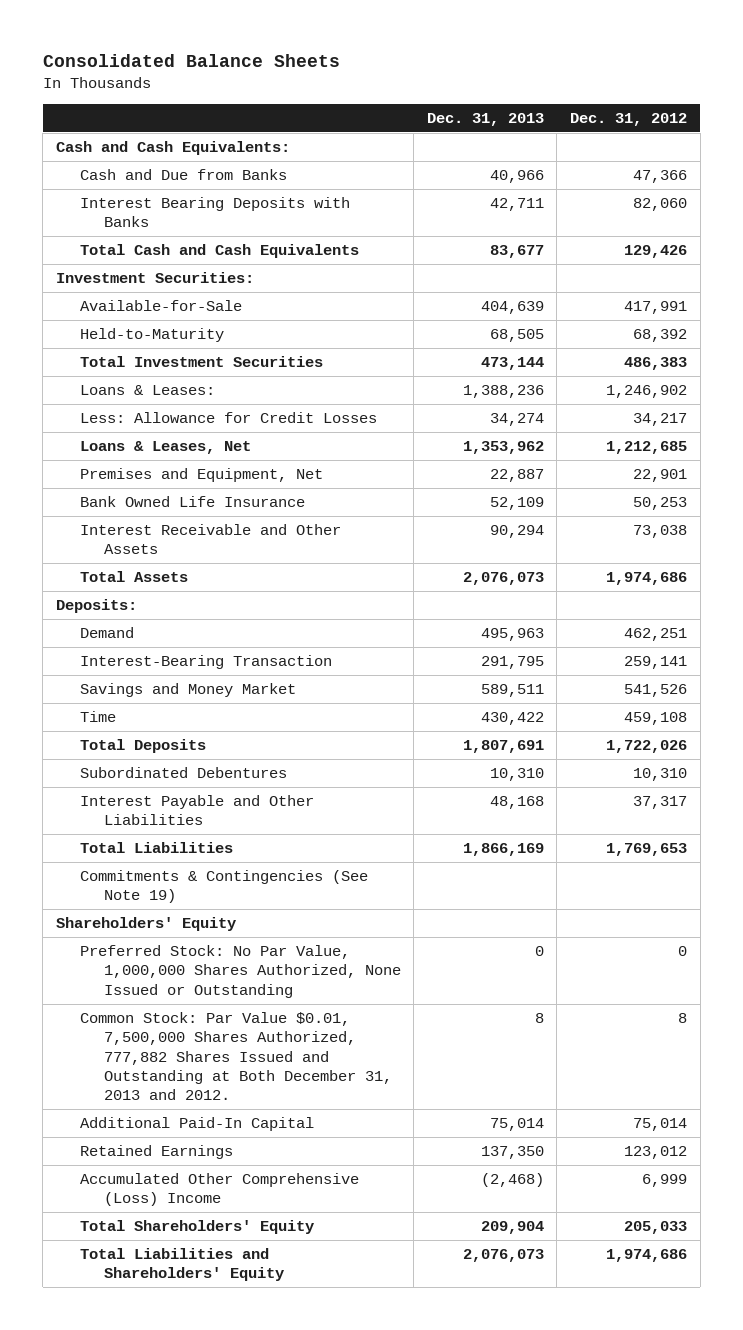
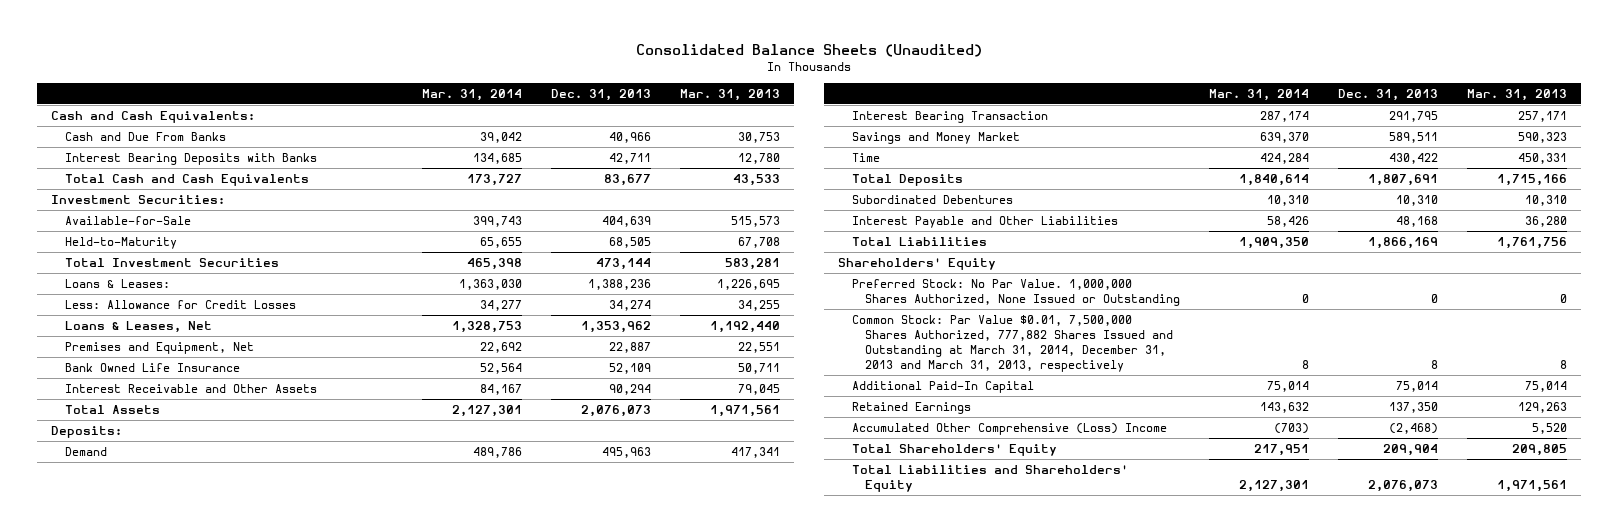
[42,54,340,68] Consolidated Balance Sheets -> [635,44,982,58] Consolidated Balance Sheets (Unaudited)
[570,112,688,126] Dec. 31, 2012 -> none
none -> [422,88,523,101] Mar. 31, 2014
none -> [679,88,780,101] Mar. 31, 2013
[79,169,287,181] Cash and Due from Banks -> [64,132,226,142] Cash and Due From Banks
[79,655,332,670] Interest-Bearing Transaction -> [851,111,1048,124] Interest Bearing Transaction
[79,870,368,904] Commitments & Contingencies (See Note 19) -> none
[79,945,401,998] Preferred Stock: No Par Value, 1,000,000 Shares Authorized, None Issued or Outstanding -> [851,279,1181,306] Preferred Stock: No Par Value. 1,000,000 Shares Authorized, None Issued or Outstanding
[79,1012,392,1101] Common Stock: Par Value $0.01, 7,500,000 Shares Authorized, 777,882 Shares Issued and Outstanding at Both December 31, 2013 and 2012. -> [851,315,1174,372] Common Stock: Par Value $0.01, 7,500,000 Shares Authorized, 777,882 Shares Issued and Outstanding at March 31, 2014, December 31, 2013 and March 31, 2013, respectively

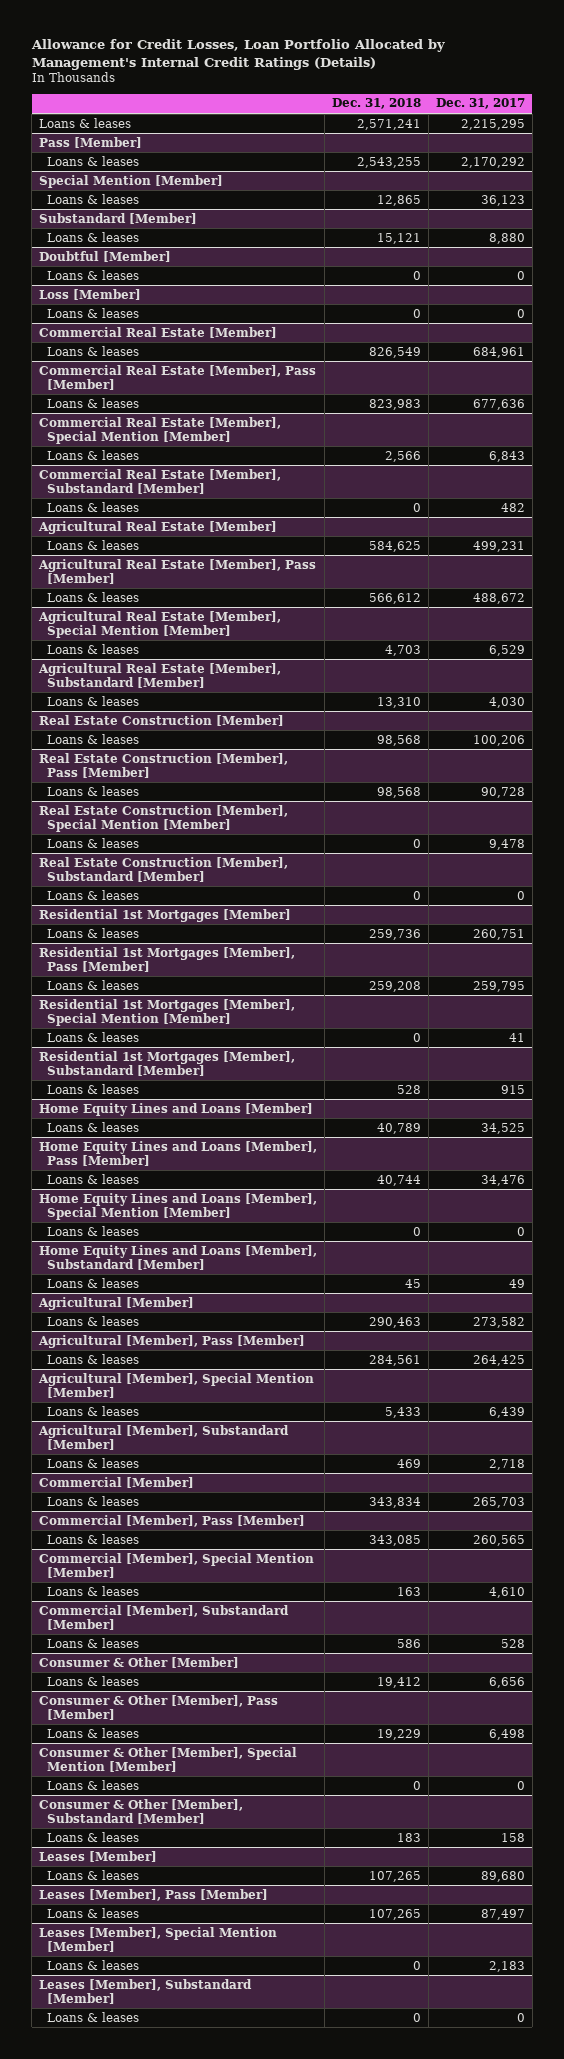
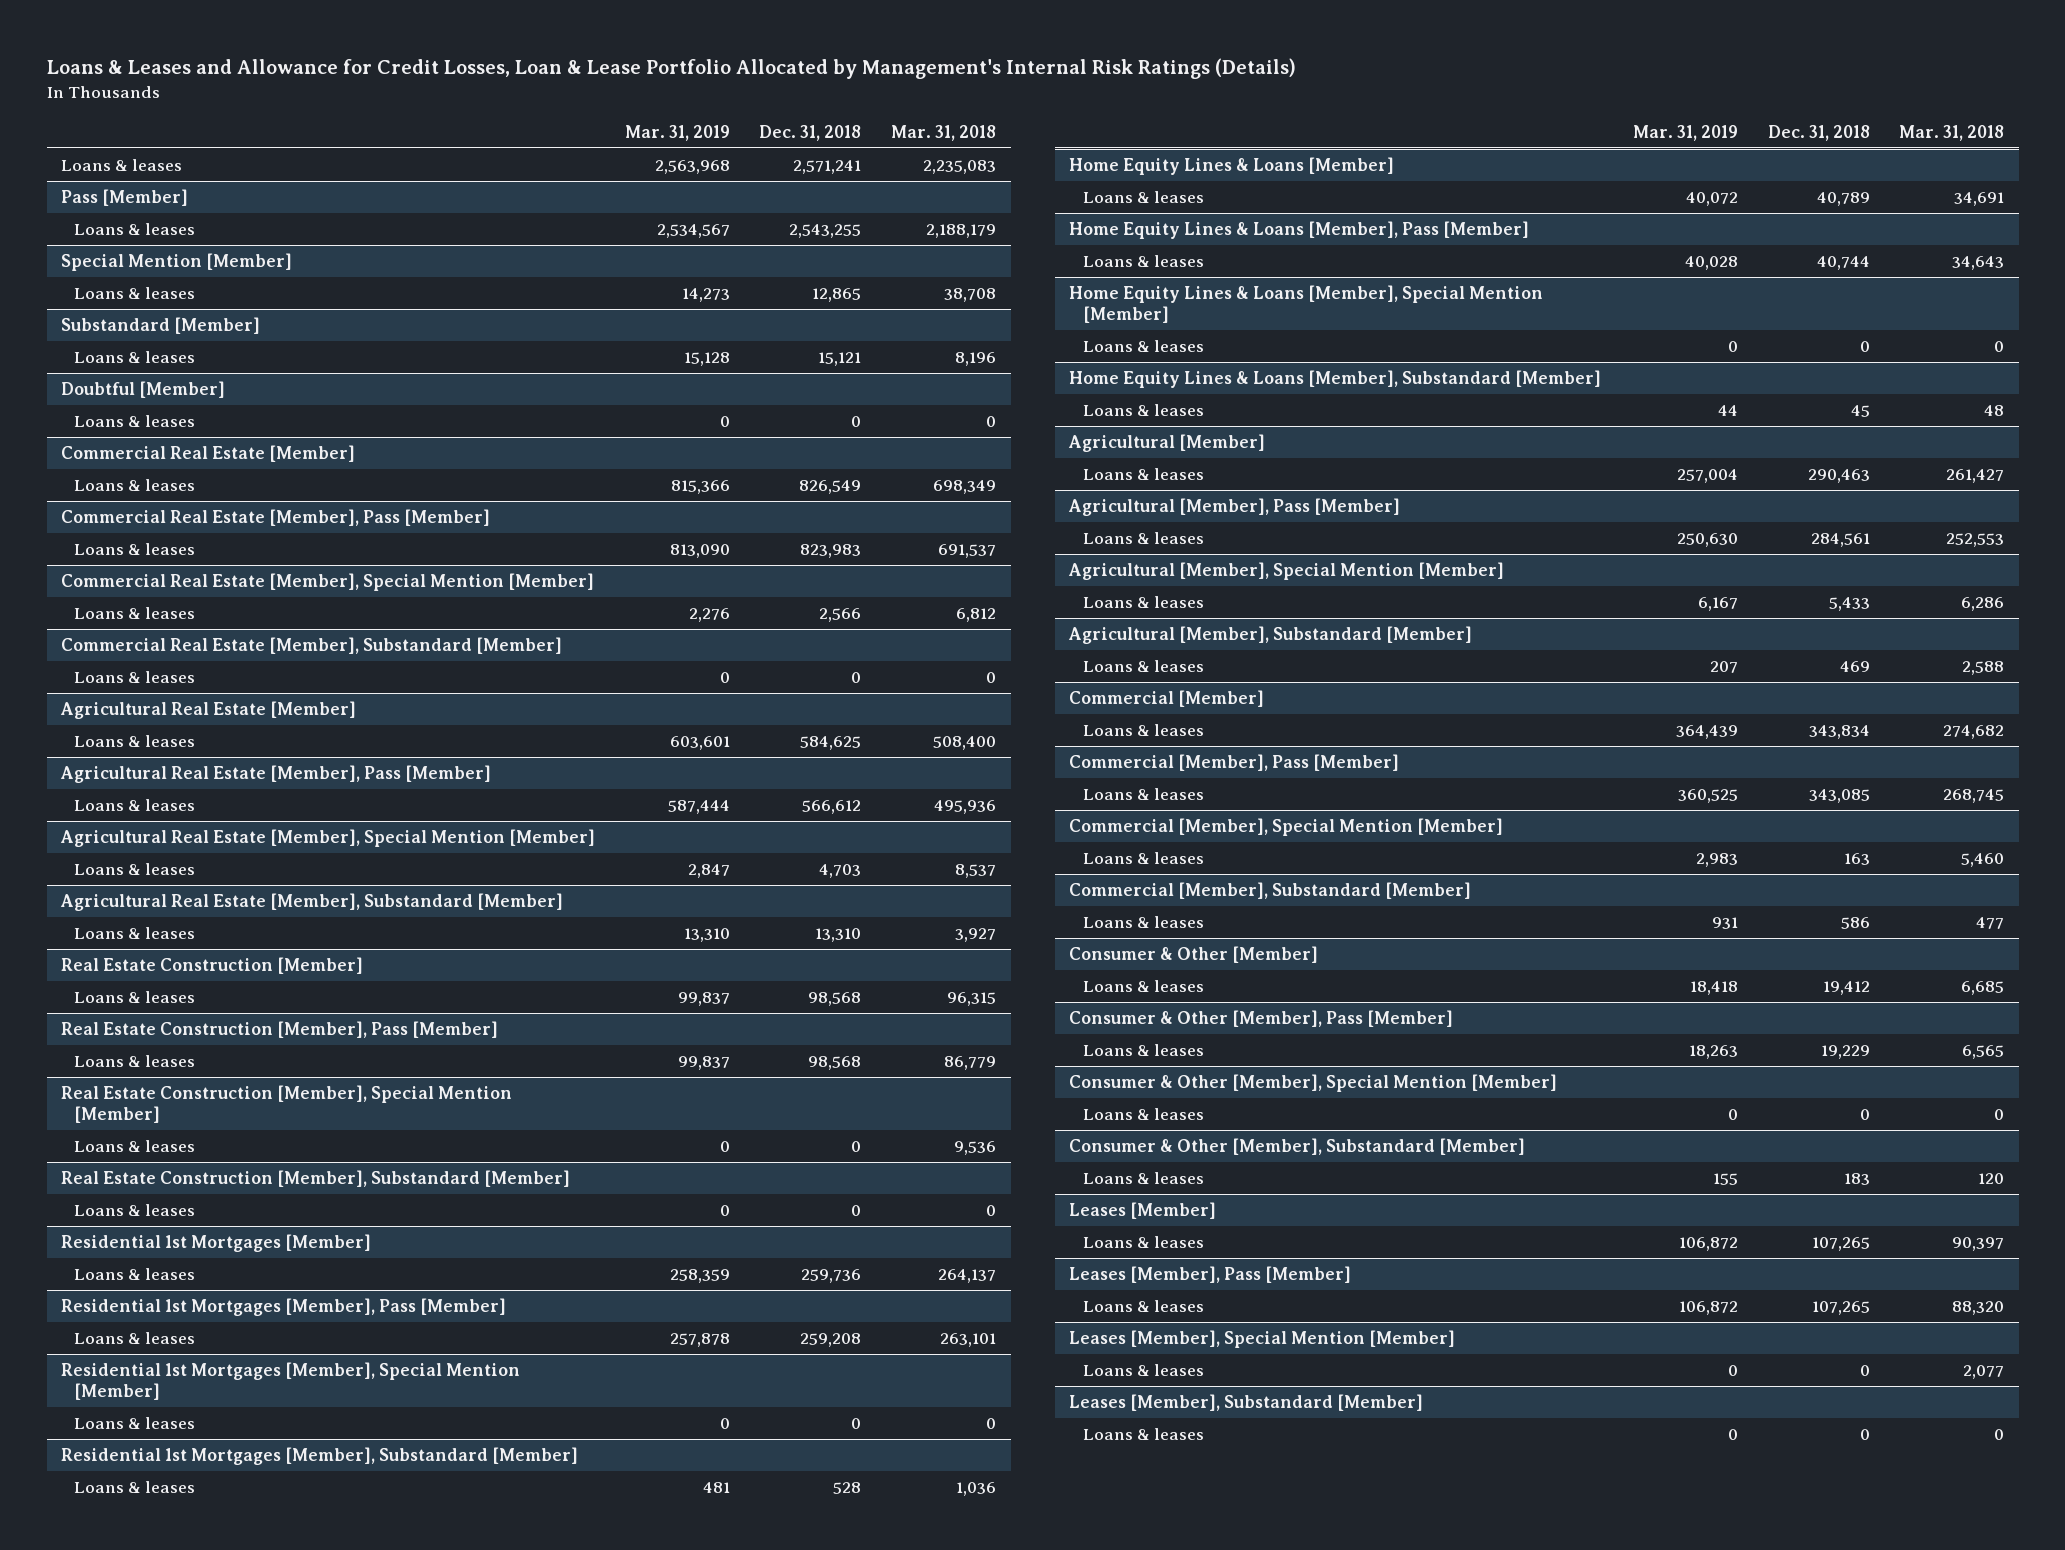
[30,39,445,70] Allowance for Credit Losses, Loan Portfolio Allocated by Management's Internal Credit Ratings (Details) -> [46,57,1296,79] Loans & Leases and Allowance for Credit Losses, Loan & Lease Portfolio Allocated by Management's Internal Risk Ratings (Details)
[435,98,525,110] Dec. 31, 2017 -> none
none -> [624,124,730,141] Mar. 31, 2019
none -> [890,124,996,141] Mar. 31, 2018
[39,288,142,300] Loss [Member] -> none
[47,307,140,318] Loans & leases -> none
[39,1102,314,1116] Home Equity Lines and Loans [Member] -> [1069,157,1395,176] Home Equity Lines & Loans [Member]
[39,1140,318,1166] Home Equity Lines and Loans [Member], Pass [Member] -> [1069,221,1530,240] Home Equity Lines & Loans [Member], Pass [Member]
[39,1192,318,1220] Home Equity Lines and Loans [Member], Special Mention [Member] -> [1069,285,1544,323] Home Equity Lines & Loans [Member], Special Mention [Member]
[39,1244,318,1270] Home Equity Lines and Loans [Member], Substandard [Member] -> [1069,370,1602,389] Home Equity Lines & Loans [Member], Substandard [Member]

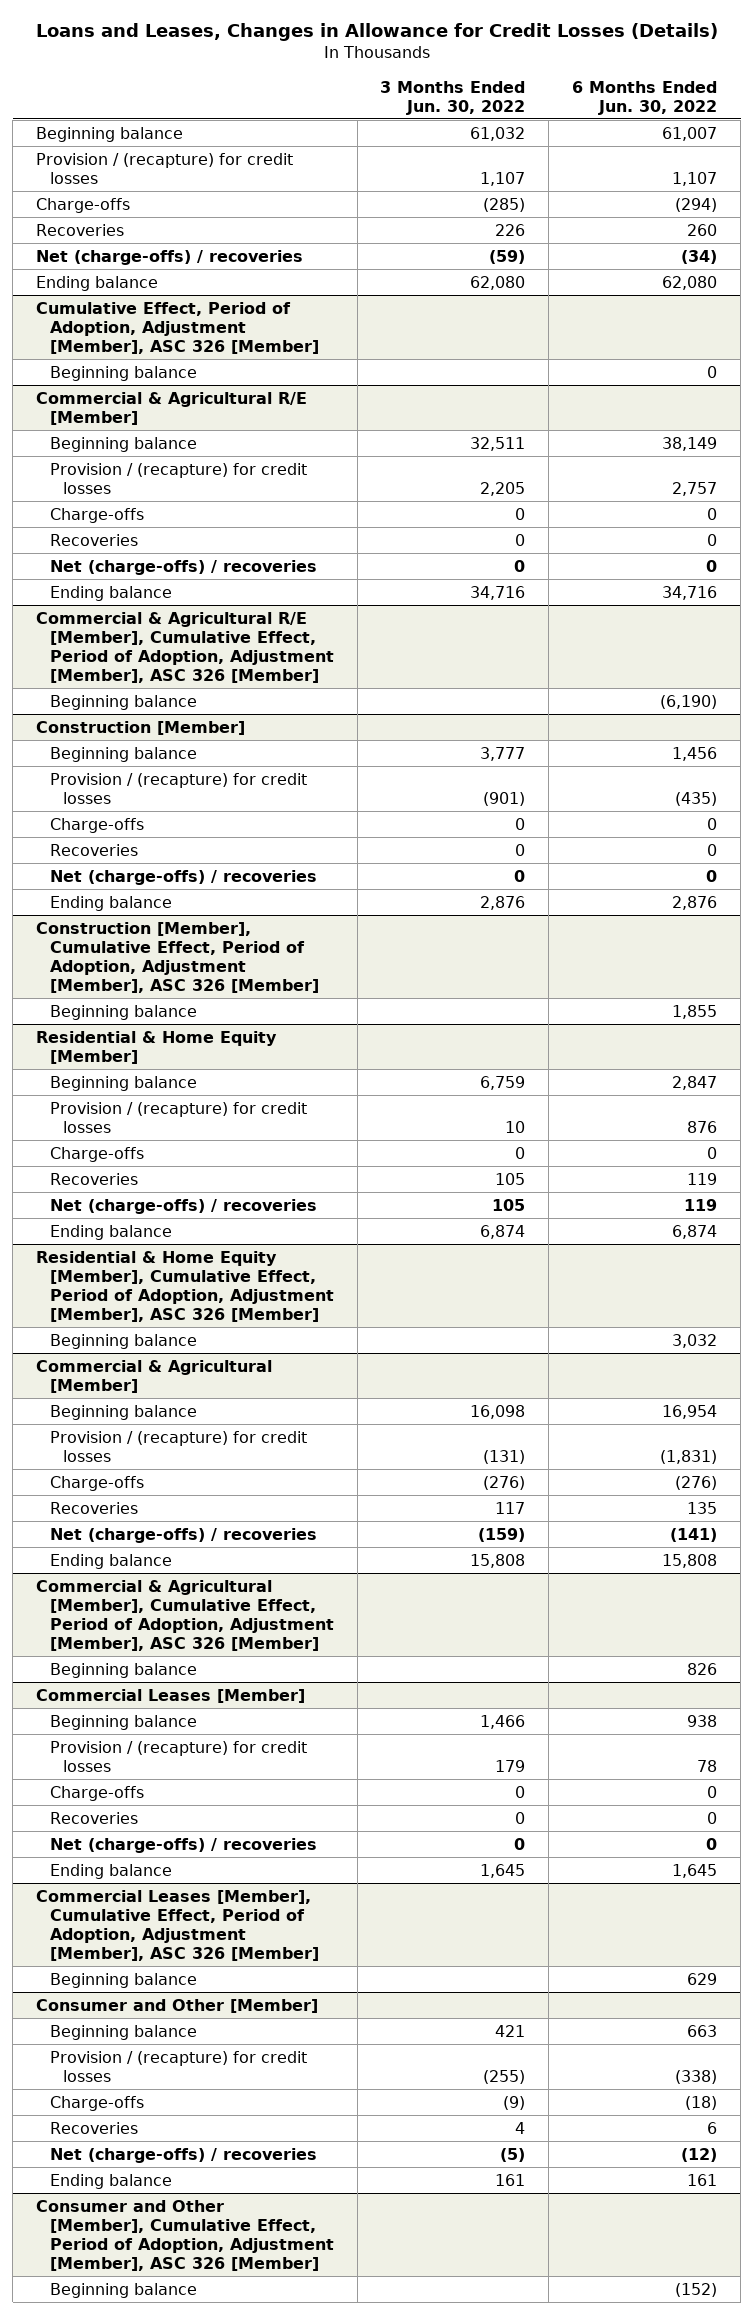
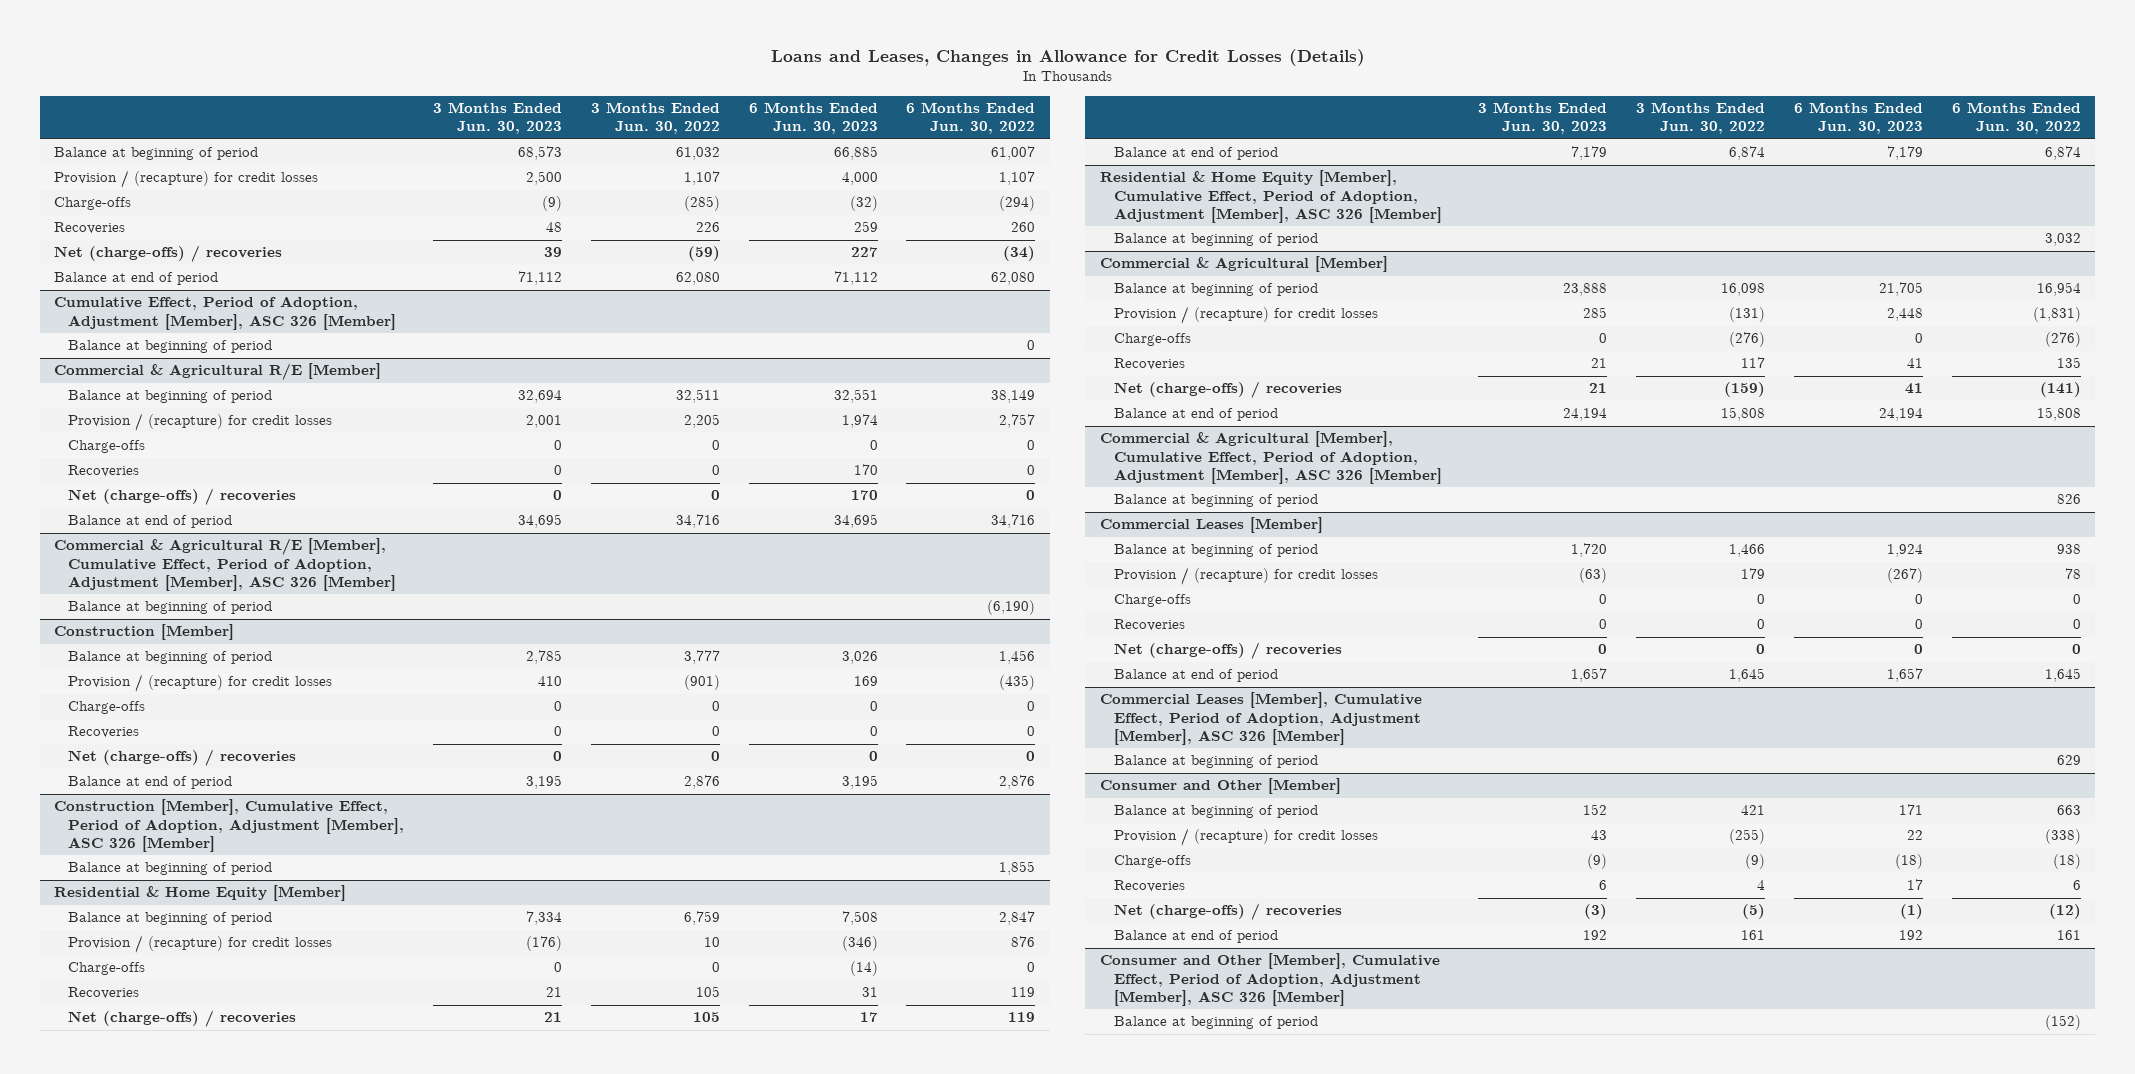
none -> [433,102,563,135] 3 Months Ended Jun. 30, 2023
none -> [748,102,878,135] 6 Months Ended Jun. 30, 2023
[35,126,183,142] Beginning balance -> [54,147,259,161] Balance at beginning of period
[35,275,158,291] Ending balance -> [54,272,219,286] Balance at end of period
[49,365,197,381] Beginning balance -> [68,340,273,354] Balance at beginning of period
[49,436,197,452] Beginning balance -> [68,390,273,404] Balance at beginning of period
[49,585,172,601] Ending balance -> [68,515,233,529] Balance at end of period
[49,694,197,710] Beginning balance -> [68,601,273,615] Balance at beginning of period
[49,746,197,762] Beginning balance -> [68,651,273,665] Balance at beginning of period
[49,895,172,911] Ending balance -> [68,776,233,790] Balance at end of period
[49,1004,197,1020] Beginning balance -> [68,862,273,876] Balance at beginning of period
[49,1075,197,1091] Beginning balance -> [68,912,273,926] Balance at beginning of period
[49,1224,172,1240] Ending balance -> [1113,147,1278,161] Balance at end of period
[49,1333,197,1349] Beginning balance -> [1113,233,1318,247] Balance at beginning of period
[49,1404,197,1420] Beginning balance -> [1113,283,1318,297] Balance at beginning of period
[49,1553,172,1569] Ending balance -> [1113,408,1278,422] Balance at end of period
[49,1662,197,1678] Beginning balance -> [1113,494,1318,508] Balance at beginning of period
[49,1714,197,1730] Beginning balance -> [1113,544,1318,558] Balance at beginning of period
[49,1863,172,1879] Ending balance -> [1113,669,1278,683] Balance at end of period
[49,1972,197,1988] Beginning balance -> [1113,755,1318,769] Balance at beginning of period
[49,2024,197,2040] Beginning balance -> [1113,805,1318,819] Balance at beginning of period
[49,2173,172,2189] Ending balance -> [1113,930,1278,944] Balance at end of period
[49,2282,197,2298] Beginning balance -> [1113,1016,1318,1030] Balance at beginning of period

